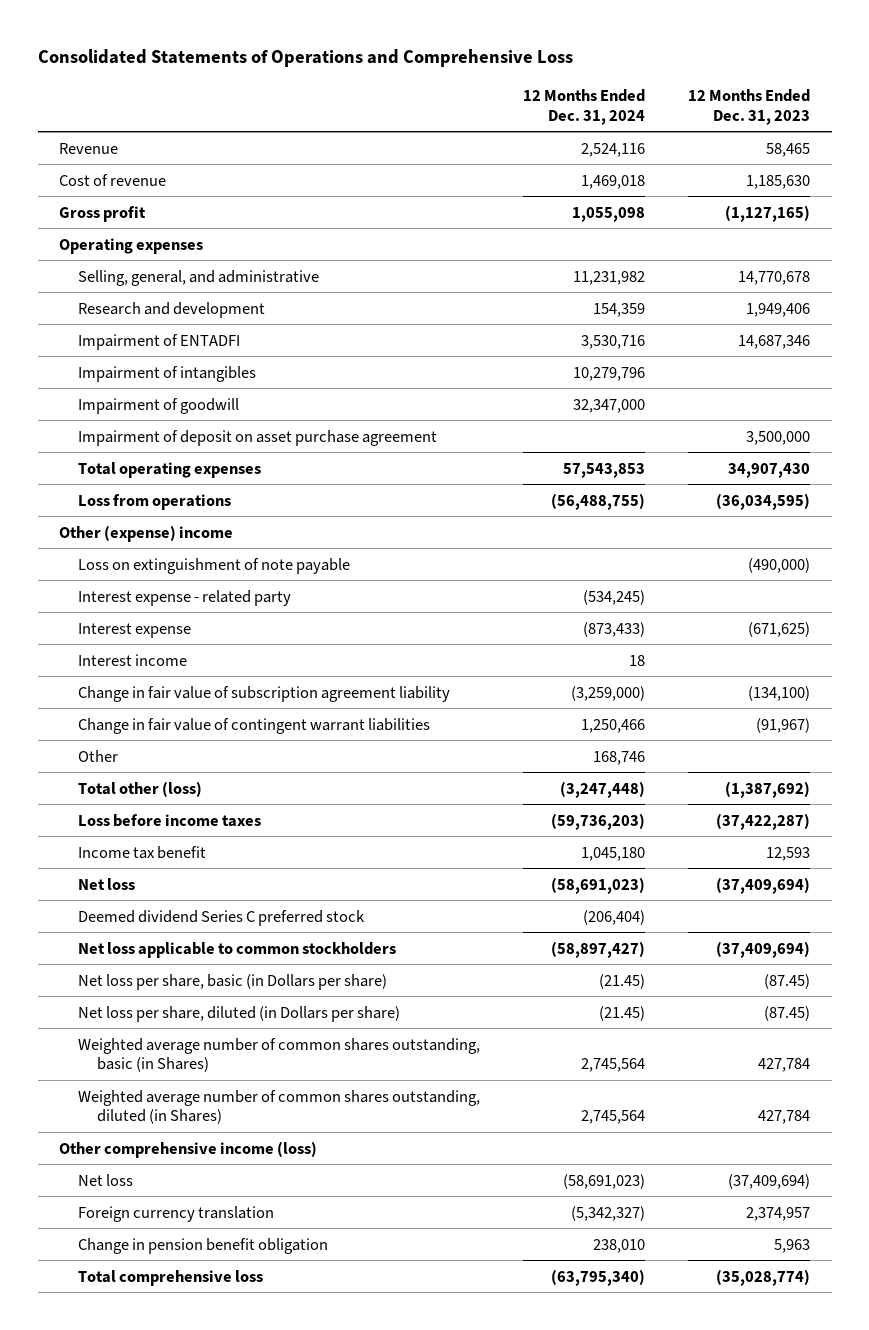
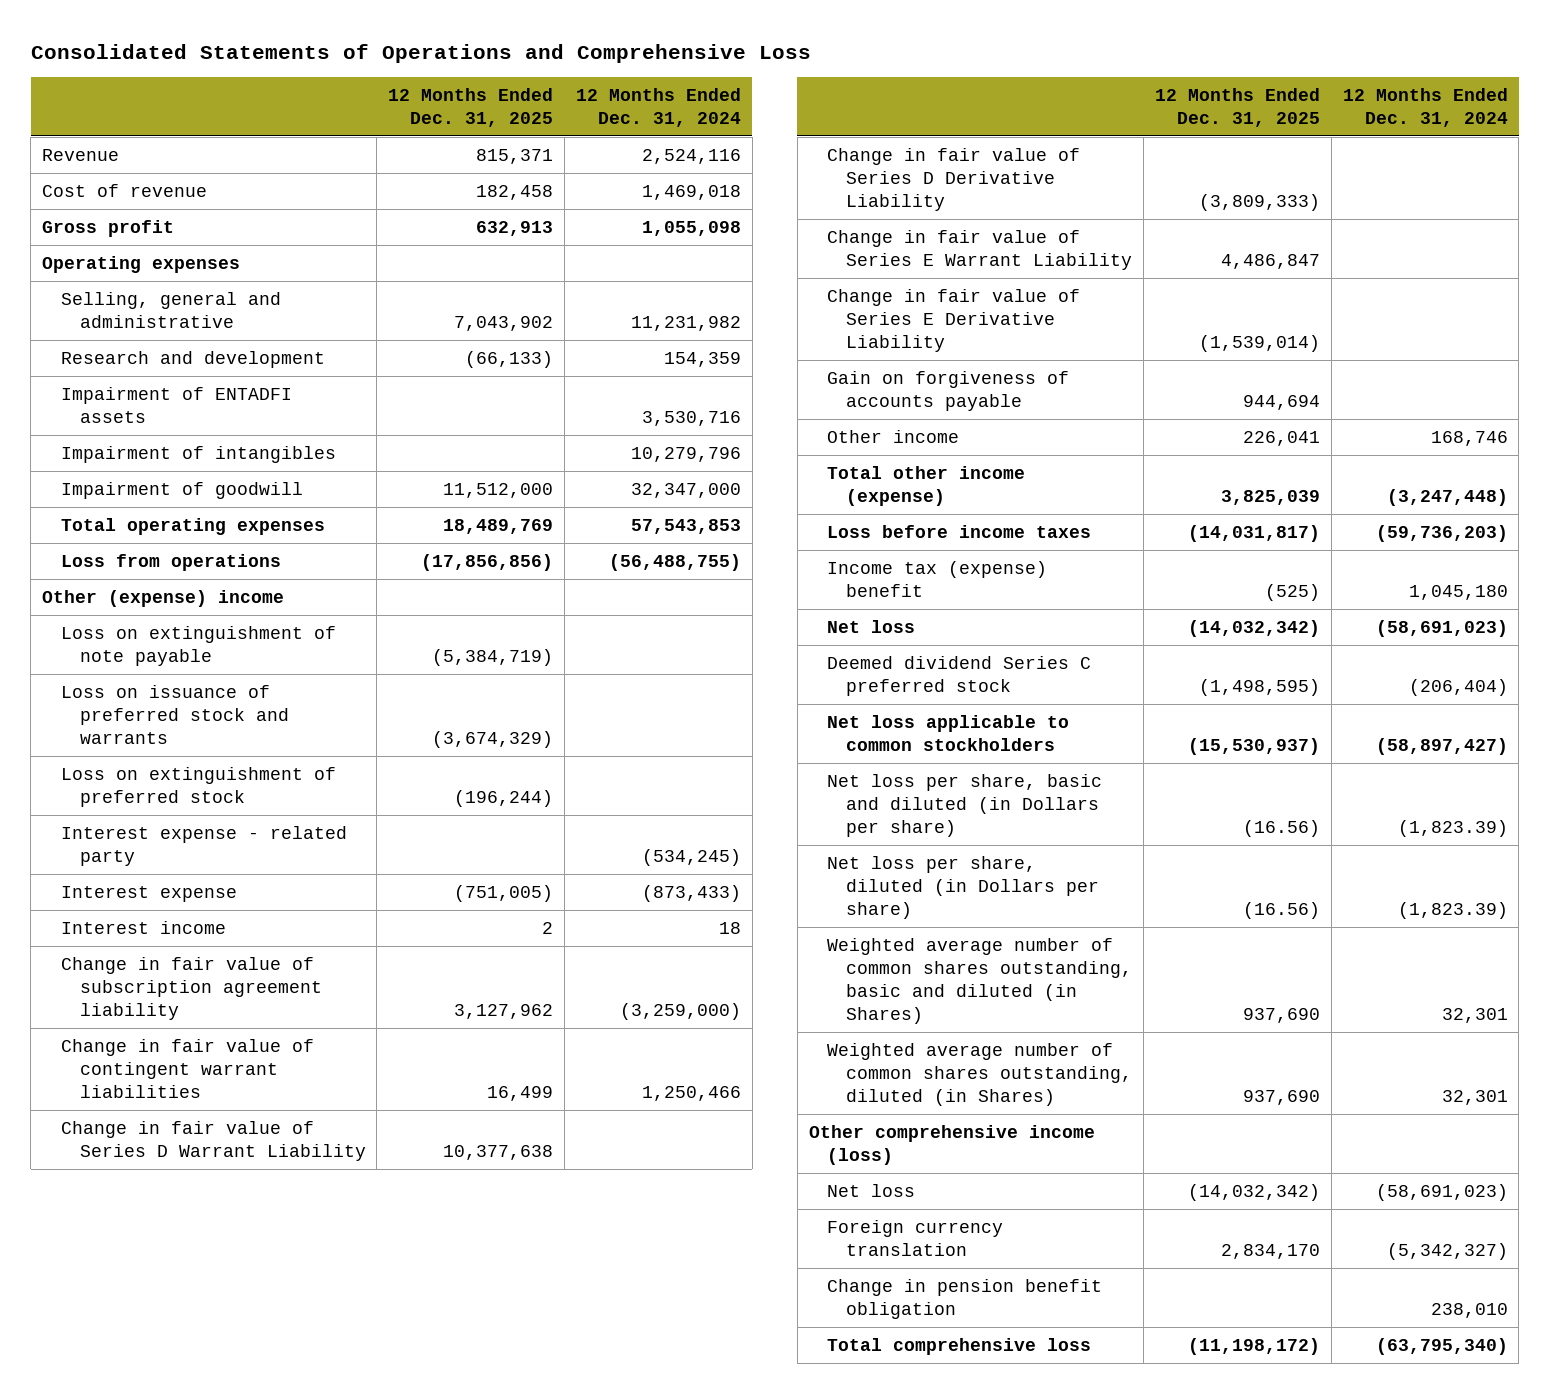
[688,88,811,125] 12 Months Ended Dec. 31, 2023 -> none
none -> [388,87,554,127] 12 Months Ended Dec. 31, 2025
[78,269,320,286] Selling, general, and administrative -> [60,291,281,328] Selling, general and administrative
[78,333,241,350] Impairment of ENTADFI -> [60,386,292,423] Impairment of ENTADFI assets
[78,429,438,446] Impairment of deposit on asset purchase agreement -> none
none -> [60,684,289,744] Loss on issuance of preferred stock and warrants
none -> [60,766,336,807] Loss on extinguishment of preferred stock
none -> [60,1120,366,1161] Change in fair value of Series D Warrant Liability
none -> [827,147,1081,211] Change in fair value of Series D Derivative Liability
none -> [827,229,1133,270] Change in fair value of Series E Warrant Liability
none -> [827,288,1081,352] Change in fair value of Series E Derivative Liability
none -> [827,370,1070,411] Gain on forgiveness of accounts payable
[78,749,119,762] Other -> [827,429,960,443] Other income
[78,780,203,797] Total other (loss) -> [827,465,1026,506] Total other income (expense)
[78,845,207,859] Income tax benefit -> [827,560,1048,597] Income tax (expense) benefit
[78,973,388,990] Net loss per share, basic (in Dollars per share) -> [827,773,1103,837] Net loss per share, basic and diluted (in Dollars per share)
[599,973,646,989] (21.45) -> [1397,819,1508,837] (1,823.39)
[599,1005,646,1021] (21.45) -> [1397,901,1508,919] (1,823.39)
[78,1037,481,1073] Weighted average number of common shares outstanding, basic (in Shares) -> [827,937,1133,1024] Weighted average number of common shares outstanding, basic and diluted (in Shares)
[581,1058,646,1073] 2,745,564 -> [1441,1007,1508,1023] 32,301
[581,1110,646,1125] 2,745,564 -> [1441,1089,1508,1105] 32,301

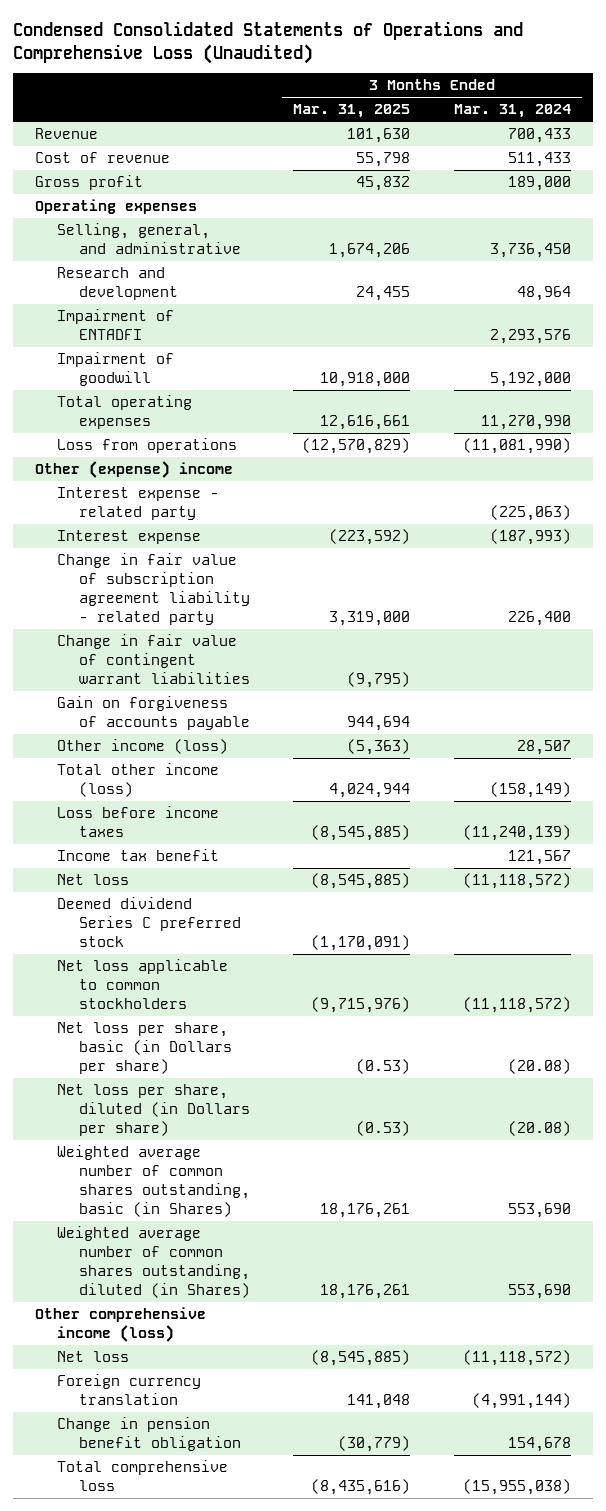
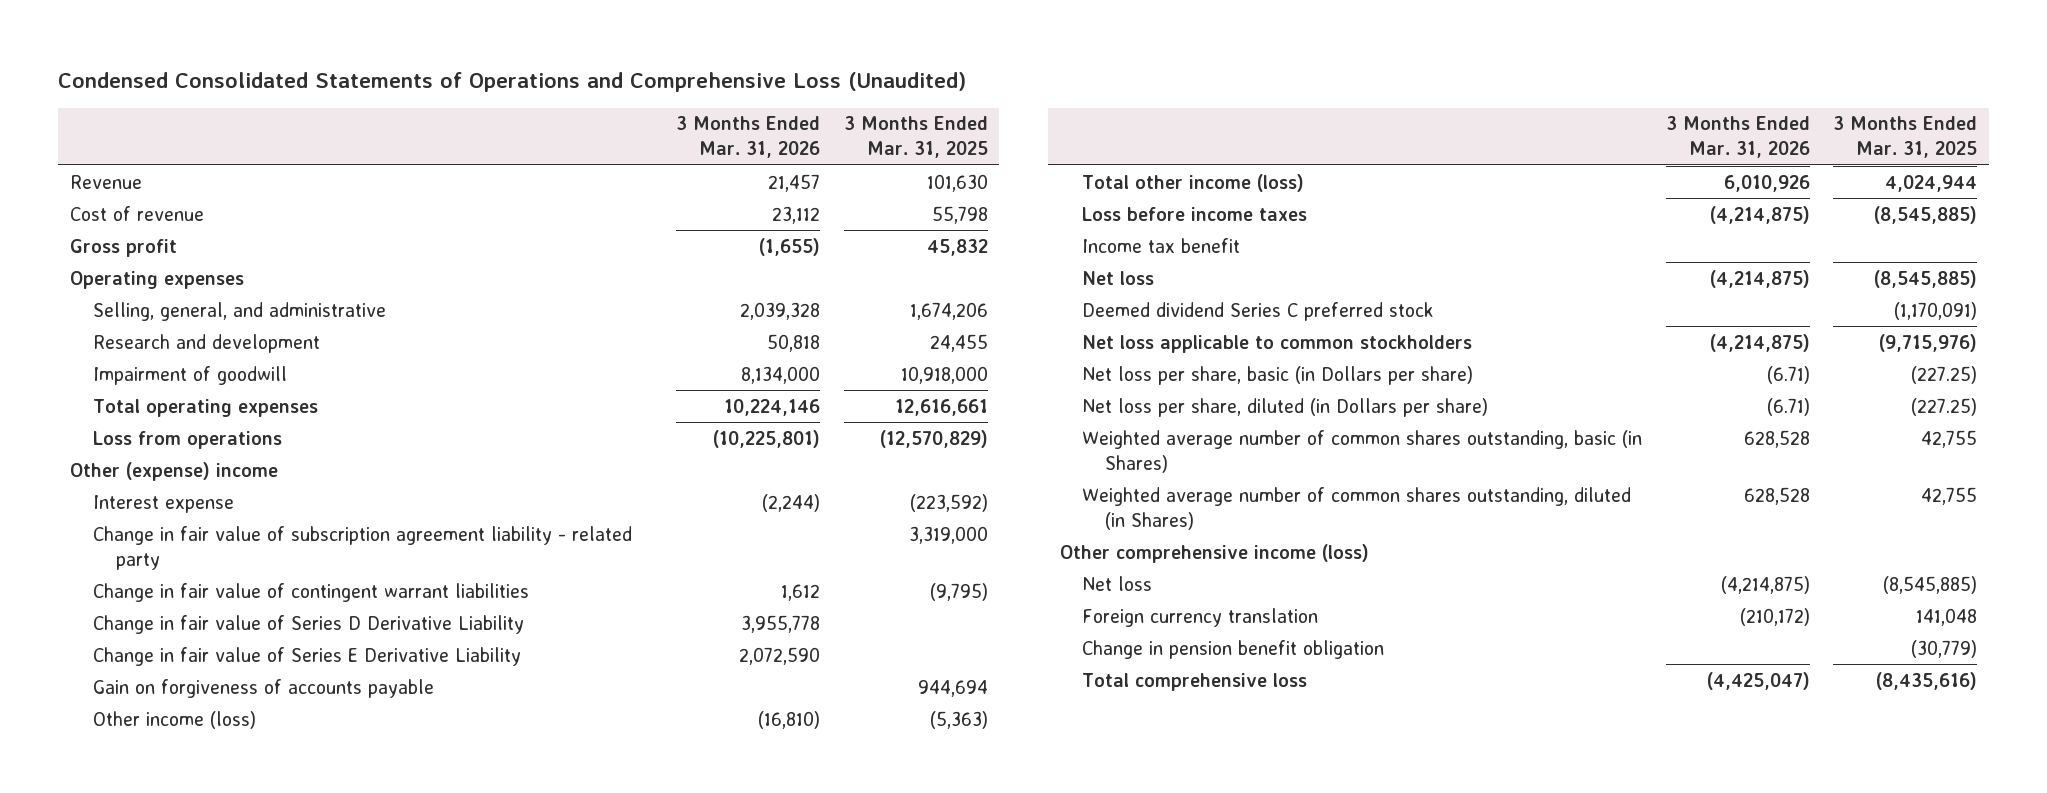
[453,104,571,119] Mar. 31, 2024 -> none
none -> [676,116,821,159] 3 Months Ended Mar. 31, 2026
[56,309,174,340] Impairment of ENTADFI -> none
[56,487,219,520] Interest expense - related party -> none
none -> [92,614,524,634] Change in fair value of Series D Derivative Liability
none -> [92,646,521,666] Change in fair value of Series E Derivative Liability
[356,1058,411,1074] (0.53) -> [1911,365,1978,384] (227.25)
[356,1120,411,1136] (0.53) -> [1911,397,1978,416] (227.25)
[320,1202,411,1218] 18,176,261 -> [1921,429,1978,448] 42,755
[320,1283,411,1299] 18,176,261 -> [1921,486,1978,505] 42,755

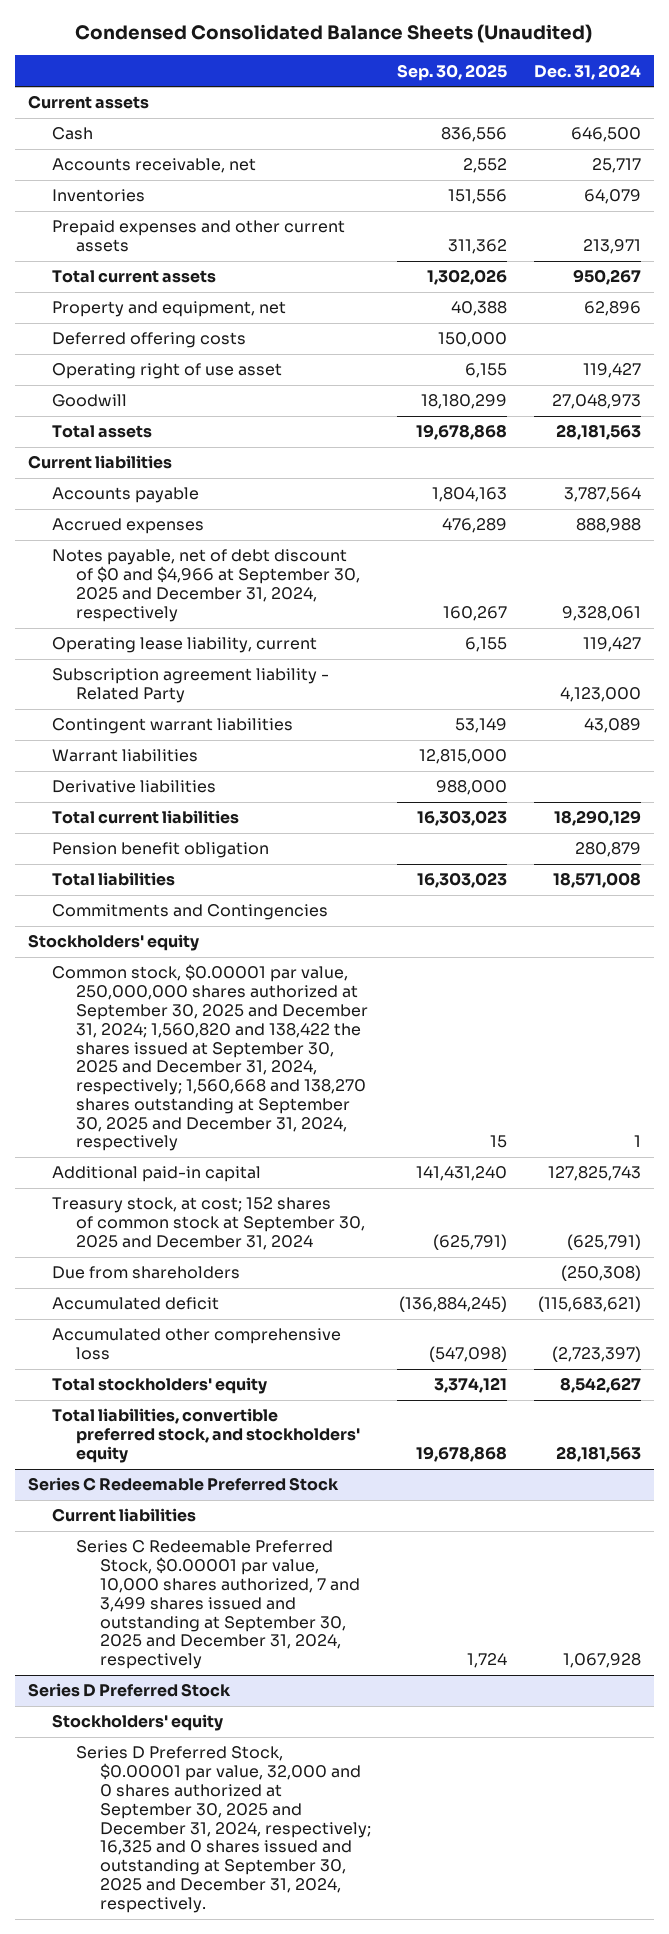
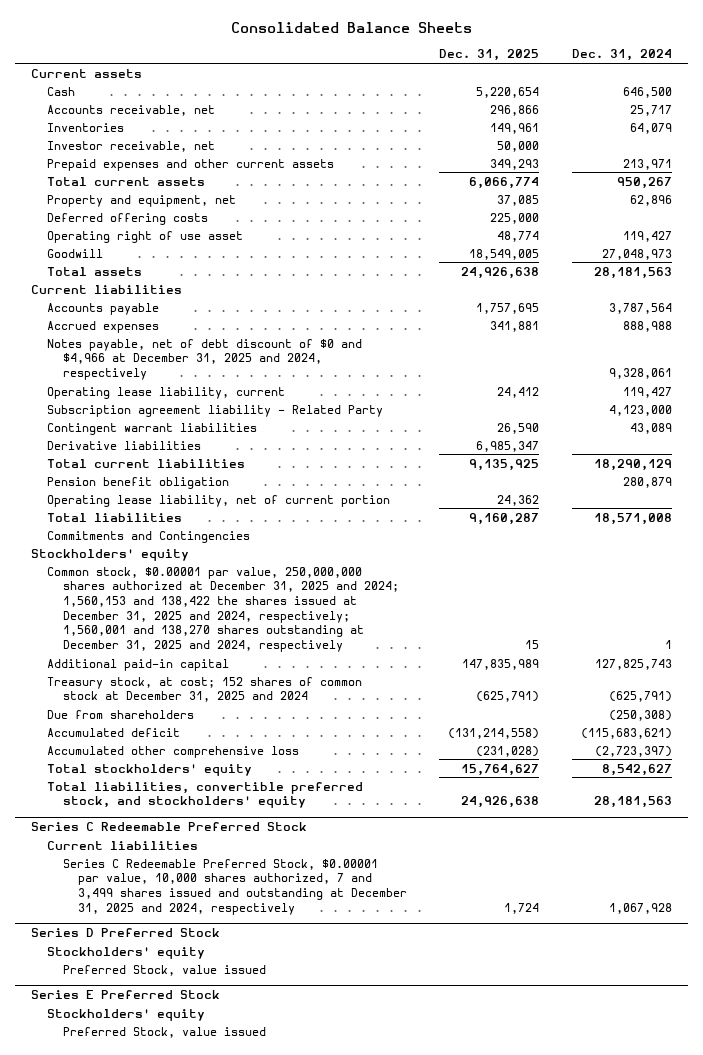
[75,24,593,44] Condensed Consolidated Balance Sheets (Unaudited) -> [230,22,472,34] Consolidated Balance Sheets
[397,63,508,81] Sep. 30, 2025 -> none
none -> [439,49,540,62] Dec. 31, 2025
none -> [47,140,216,152] Investor receivable, net
[51,549,360,622] Notes payable, net of debt discount of $0 and $4,966 at September 30, 2025 and December 31, 2024, respectively -> [47,338,363,380] Notes payable, net of debt discount of $0 and $4,966 at December 31, 2025 and 2024, respectively
[51,749,198,763] Warrant liabilities -> none
none -> [47,494,391,507] Operating lease liability, net of current portion
[51,964,368,1152] Common stock, $0.00001 par value, 250,000,000 shares authorized at September 30, 2025 and December 31, 2024; 1,560,820 and 138,422 the shares issued at September 30, 2025 and December 31, 2024, respectively; 1,560,668 and 138,270 shares outstanding at September 30, 2025 and December 31, 2024, respectively -> [47,566,399,652] Common stock, $0.00001 par value, 250,000,000 shares authorized at December 31, 2025 and 2024; 1,560,153 and 138,422 the shares issued at December 31, 2025 and 2024, respectively; 1,560,001 and 138,270 shares outstanding at December 31, 2025 and 2024, respectively
[51,1197,365,1250] Treasury stock, at cost; 152 shares of common stock at September 30, 2025 and December 31, 2024 -> [47,676,363,703] Treasury stock, at cost; 152 shares of common stock at December 31, 2025 and 2024
[75,1540,360,1670] Series C Redeemable Preferred Stock, $0.00001 par value, 10,000 shares authorized, 7 and 3,499 shares issued and outstanding at September 30, 2025 and December 31, 2024, respectively -> [62,858,408,915] Series C Redeemable Preferred Stock, $0.00001 par value, 10,000 shares authorized, 7 and 3,499 shares issued and outstanding at December 31, 2025 and 2024, respectively
[75,1746,371,1913] Series D Preferred Stock, $0.00001 par value, 32,000 and 0 shares authorized at September 30, 2025 and December 31, 2024, respectively; 16,325 and 0 shares issued and outstanding at September 30, 2025 and December 31, 2024, respectively. -> [62,964,266,976] Preferred Stock, value issued
none -> [31,989,221,999] Series E Preferred Stock
none -> [47,1008,206,1021] Stockholders' equity
none -> [62,1026,266,1038] Preferred Stock, value issued

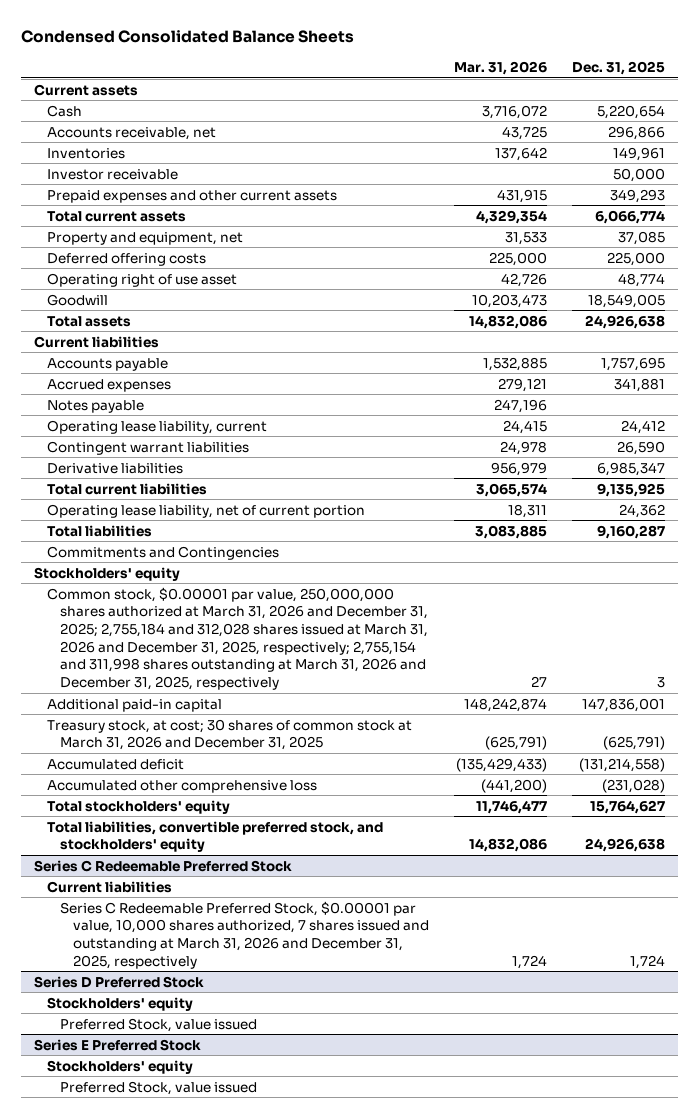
[230,22,472,34] Consolidated Balance Sheets -> [21,30,355,44] Condensed Consolidated Balance Sheets
[571,49,672,62] Dec. 31, 2024 -> none
none -> [454,60,548,75] Mar. 31, 2026
[47,140,216,152] Investor receivable, net -> [46,168,178,180] Investor receivable
[47,338,363,380] Notes payable, net of debt discount of $0 and $4,966 at December 31, 2025 and 2024, respectively -> [46,399,144,413] Notes payable
[47,404,384,417] Subscription agreement liability - Related Party -> none
[47,476,230,489] Pension benefit obligation -> none
[47,709,195,719] Due from shareholders -> none
[47,566,399,652] Common stock, $0.00001 par value, 250,000,000 shares authorized at December 31, 2025 and 2024; 1,560,153 and 138,422 the shares issued at December 31, 2025 and 2024, respectively; 1,560,001 and 138,270 shares outstanding at December 31, 2025 and 2024, respectively -> [46,586,428,691] Common stock, $0.00001 par value, 250,000,000 shares authorized at March 31, 2026 and December 31, 2025; 2,755,184 and 312,028 shares issued at March 31, 2026 and December 31, 2025, respectively; 2,755,154 and 311,998 shares outstanding at March 31, 2026 and December 31, 2025, respectively
[525,639,540,649] 15 -> [657,677,666,689] 3
[462,658,540,670] 147,835,989 -> [582,697,666,712] 147,836,001
[47,676,363,703] Treasury stock, at cost; 152 shares of common stock at December 31, 2025 and 2024 -> [46,718,412,751] Treasury stock, at cost; 30 shares of common stock at March 31, 2026 and December 31, 2025
[62,858,408,915] Series C Redeemable Preferred Stock, $0.00001 par value, 10,000 shares authorized, 7 and 3,499 shares issued and outstanding at December 31, 2025 and 2024, respectively -> [59,900,429,969] Series C Redeemable Preferred Stock, $0.00001 par value, 10,000 shares authorized, 7 shares issued and outstanding at March 31, 2026 and December 31, 2025, respectively

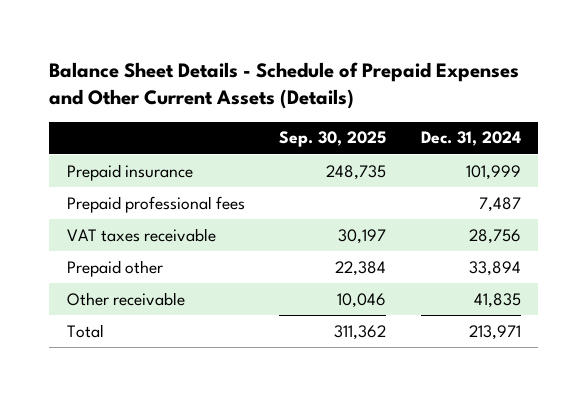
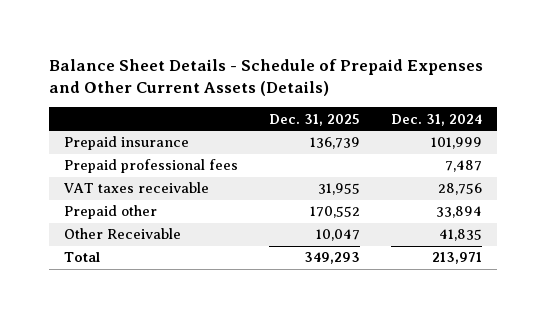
[279,131,387,148] Sep. 30, 2025 -> none
none -> [268,113,360,126] Dec. 31, 2025
[66,291,185,306] Other receivable -> [64,228,182,240] Other Receivable

